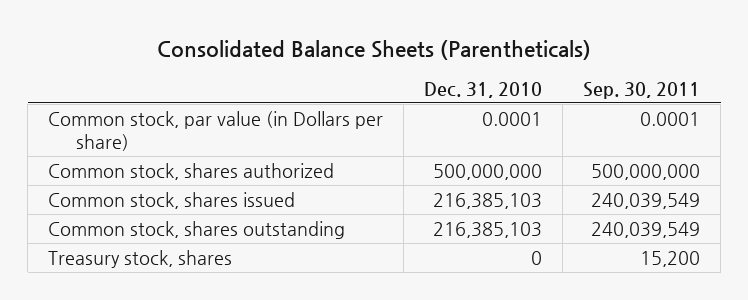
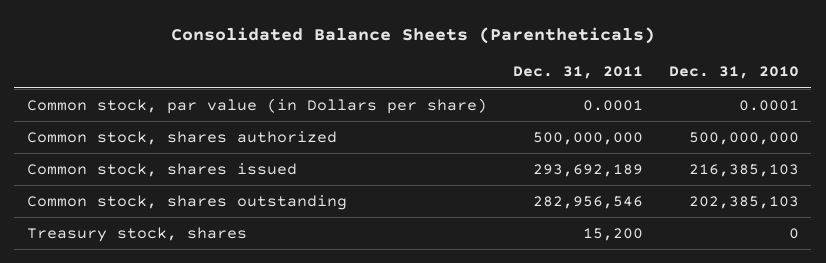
[583,81,701,99] Sep. 30, 2011 -> none
none -> [512,66,643,80] Dec. 31, 2011
[433,221,543,238] 216,385,103 -> [688,195,799,209] 202,385,103

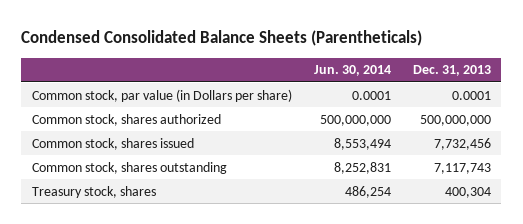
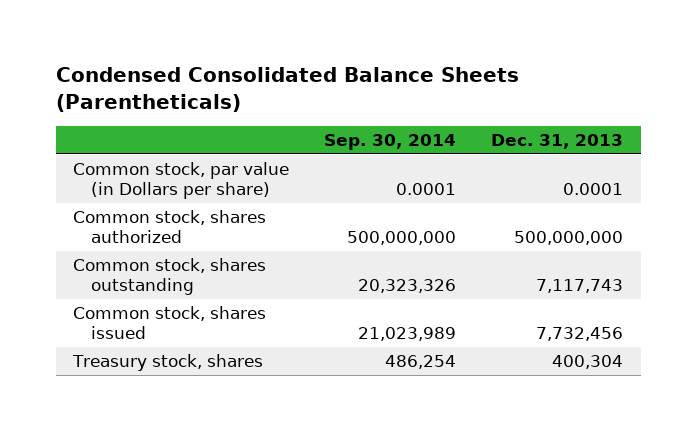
[313,65,391,77] Jun. 30, 2014 -> none
none -> [324,134,457,151] Sep. 30, 2014
[32,137,195,150] Common stock, shares issued -> [73,306,267,340] Common stock, shares issued

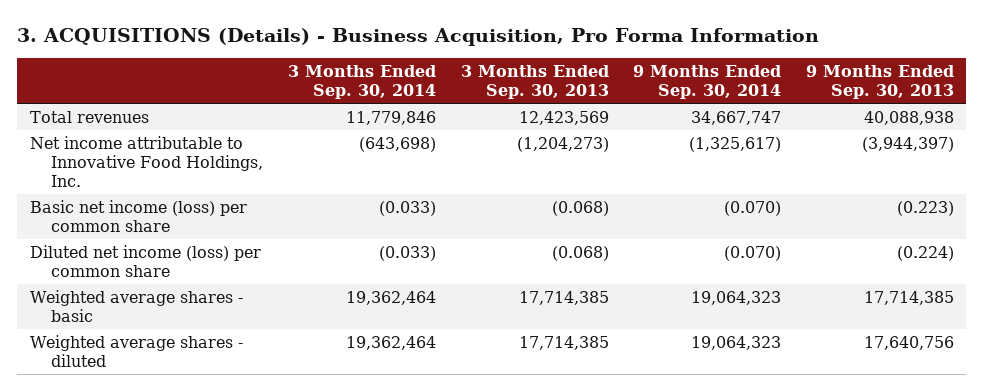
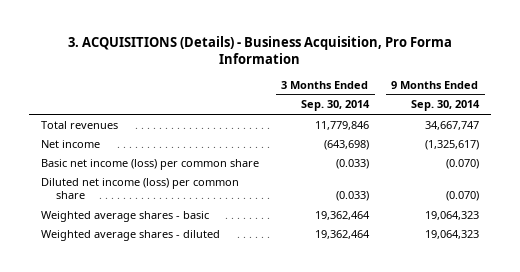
[460,65,609,99] 3 Months Ended Sep. 30, 2013 -> none
[805,65,954,99] 9 Months Ended Sep. 30, 2013 -> none
[29,135,264,187] Net income attributable to Innovative Food Holdings, Inc. -> [40,139,100,148] Net income

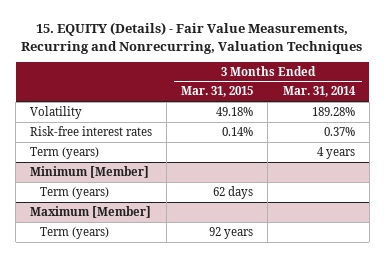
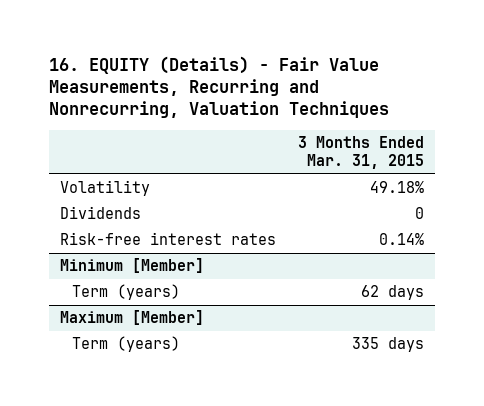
[21,22,363,54] 15. EQUITY (Details) - Fair Value Measurements, Recurring and Nonrecurring, Valuation Techniques -> [48,55,389,119] 16. EQUITY (Details) - Fair Value Measurements, Recurring and Nonrecurring, Valuation Techniques
[282,86,356,98] Mar. 31, 2014 -> none
none -> [59,206,141,220] Dividends
[30,146,100,159] Term (years) -> none
[209,226,254,239] 92 years -> [352,337,425,353] 335 days

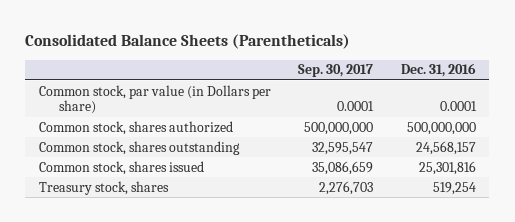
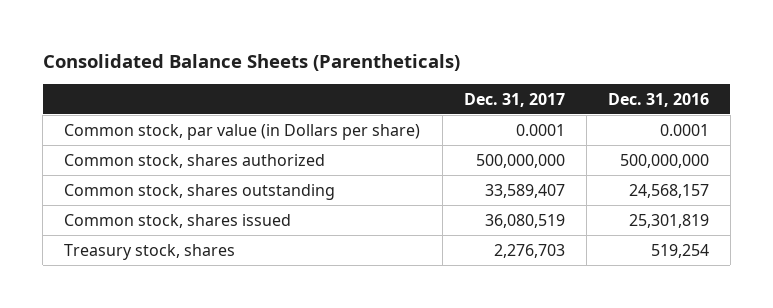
[298,64,374,78] Sep. 30, 2017 -> none
none -> [463,92,565,107] Dec. 31, 2017
[418,160,476,175] 25,301,816 -> [628,213,709,228] 25,301,819

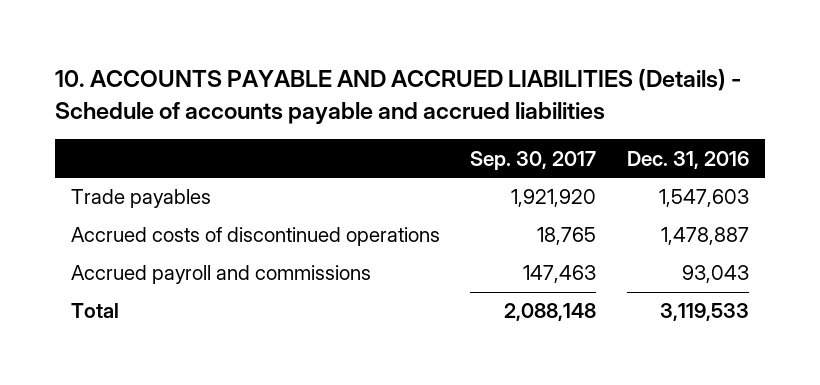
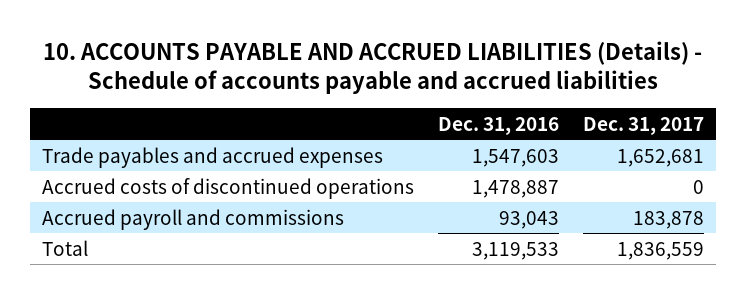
[470,150,597,170] Sep. 30, 2017 -> none
none -> [583,116,705,135] Dec. 31, 2017
[70,189,211,209] Trade payables -> [41,146,383,168] Trade payables and accrued expenses

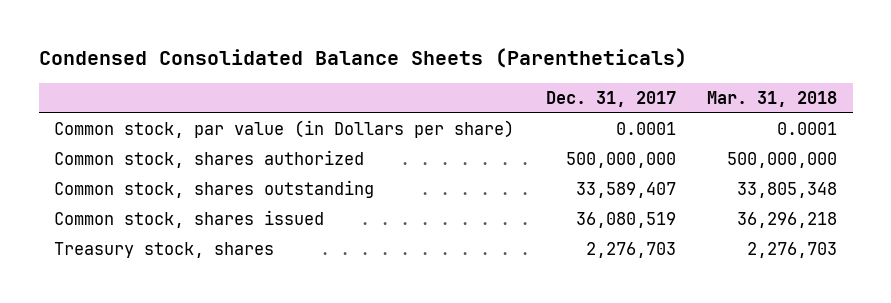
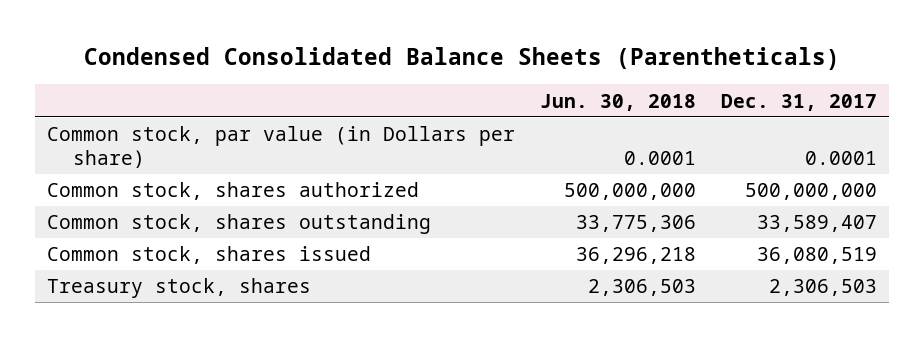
[706,90,837,107] Mar. 31, 2018 -> none
none -> [539,93,696,111] Jun. 30, 2018
[585,242,676,259] 2,276,703 -> [768,279,877,297] 2,306,503

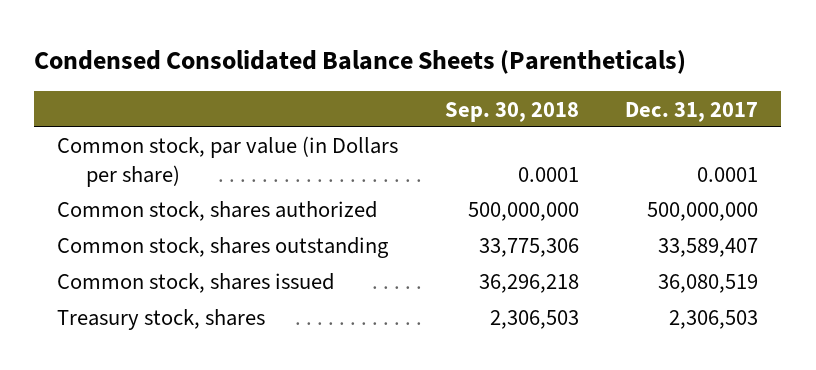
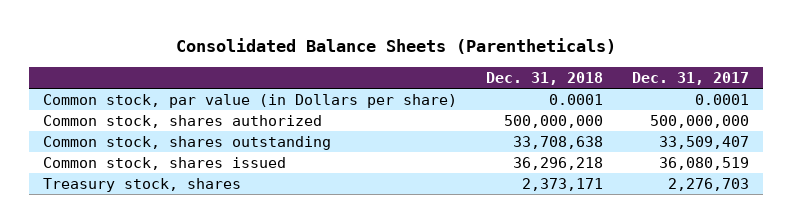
[34,50,687,75] Condensed Consolidated Balance Sheets (Parentheticals) -> [175,37,616,54] Consolidated Balance Sheets (Parentheticals)
[444,101,579,122] Sep. 30, 2018 -> none
none -> [485,71,603,85] Dec. 31, 2018
[658,238,759,258] 33,589,407 -> [658,136,749,150] 33,509,407
[669,310,759,330] 2,306,503 -> [667,178,749,192] 2,276,703

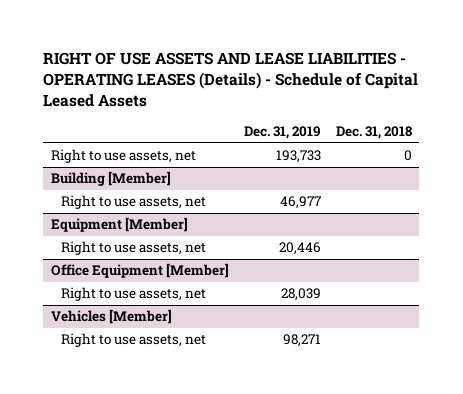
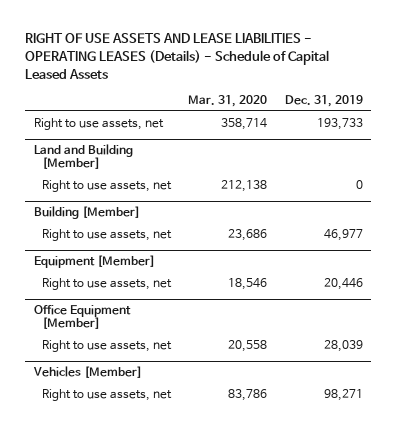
[335,125,412,139] Dec. 31, 2018 -> none
none -> [188,95,268,108] Mar. 31, 2020
none -> [34,144,134,170] Land and Building [Member]
none -> [42,179,173,192] Right to use assets, net

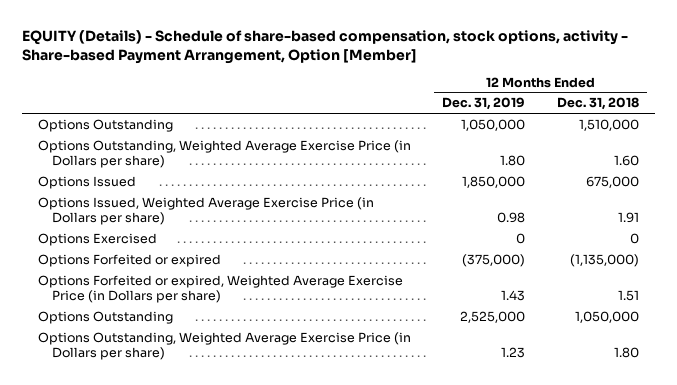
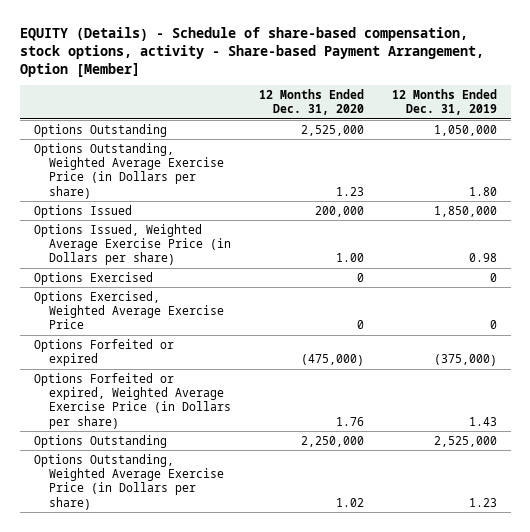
[557,97,640,111] Dec. 31, 2018 -> none
none -> [258,88,364,116] 12 Months Ended Dec. 31, 2020
none -> [33,290,224,330] Options Exercised, Weighted Average Exercise Price

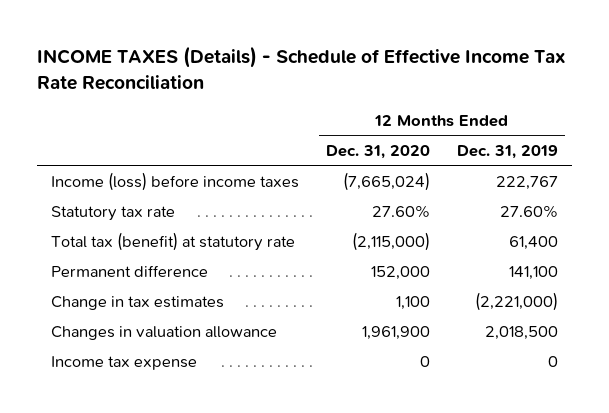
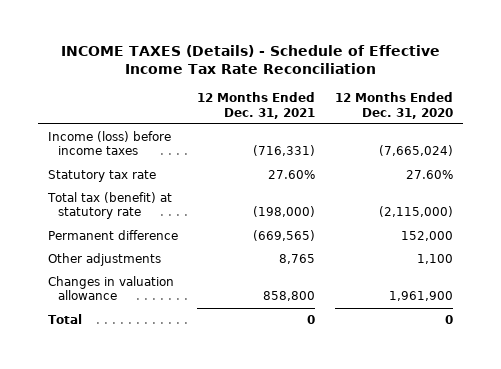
[457,144,559,159] Dec. 31, 2019 -> none
none -> [197,92,316,119] 12 Months Ended Dec. 31, 2021
[51,295,225,310] Change in tax estimates -> [47,252,161,266] Other adjustments
[51,355,198,370] Income tax expense -> [47,313,82,324] Total

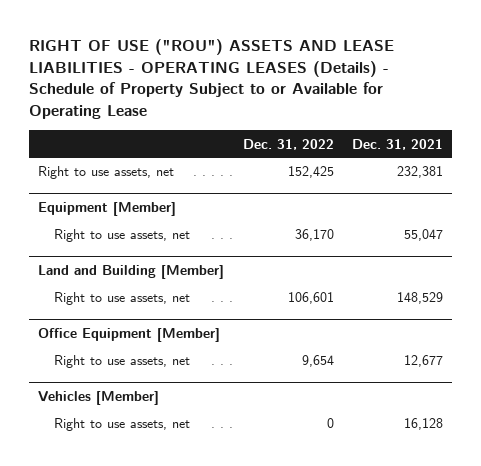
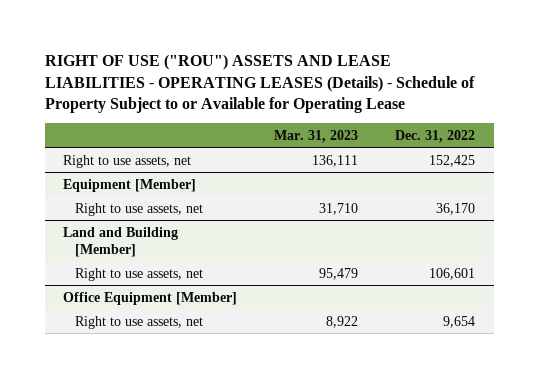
[351,138,443,150] Dec. 31, 2021 -> none
none -> [274,129,359,143] Mar. 31, 2023
[38,391,160,406] Vehicles [Member] -> none
[54,418,191,432] Right to use assets, net -> none

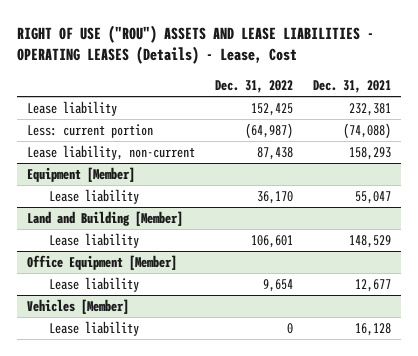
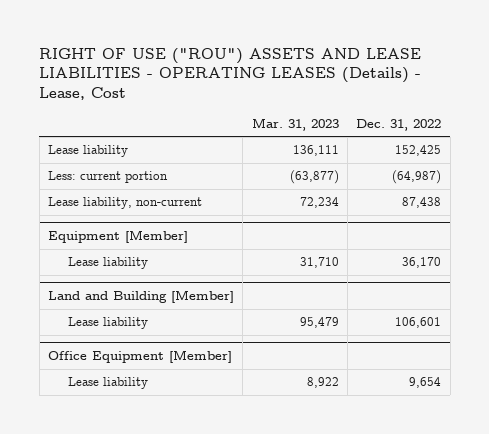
[313,80,392,94] Dec. 31, 2021 -> none
none -> [251,117,339,131] Mar. 31, 2023
[27,298,130,314] Vehicles [Member] -> none
[49,320,140,336] Lease liability -> none

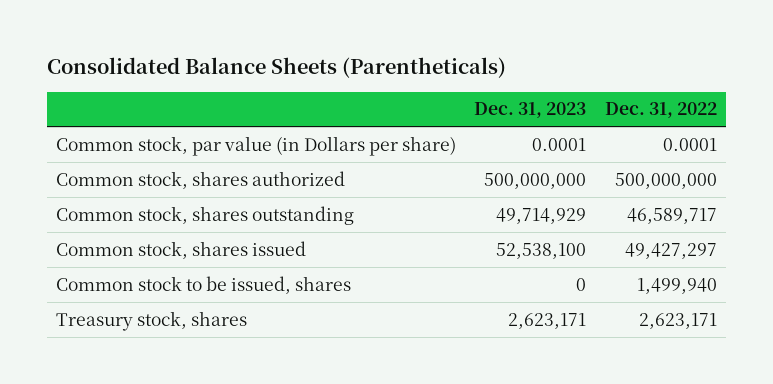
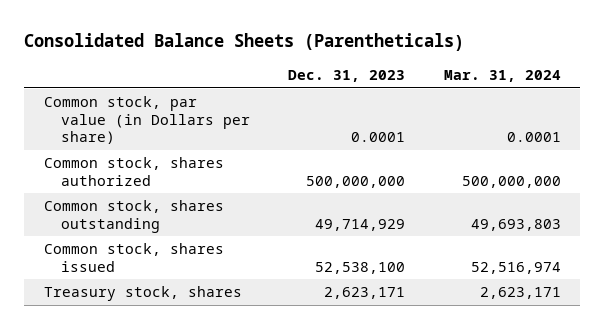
[604,102,717,119] Dec. 31, 2022 -> none
none -> [444,70,562,83] Mar. 31, 2024
[56,275,352,294] Common stock to be issued, shares -> none

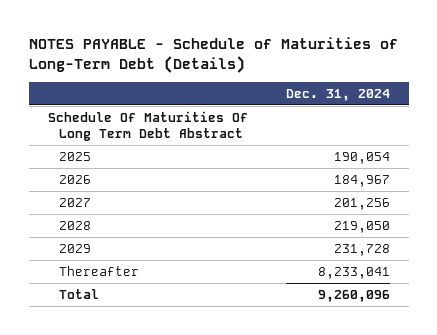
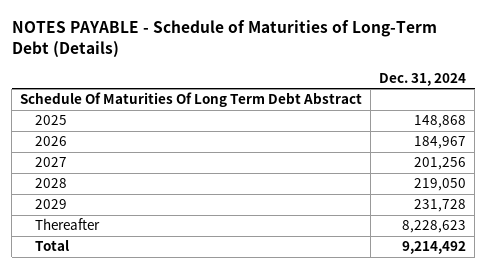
[333,152,390,165] 190,054 -> [414,115,467,129] 148,868
[317,267,390,280] 8,233,041 -> [402,220,467,234] 8,228,623
[317,290,390,303] 9,260,096 -> [402,241,467,255] 9,214,492

